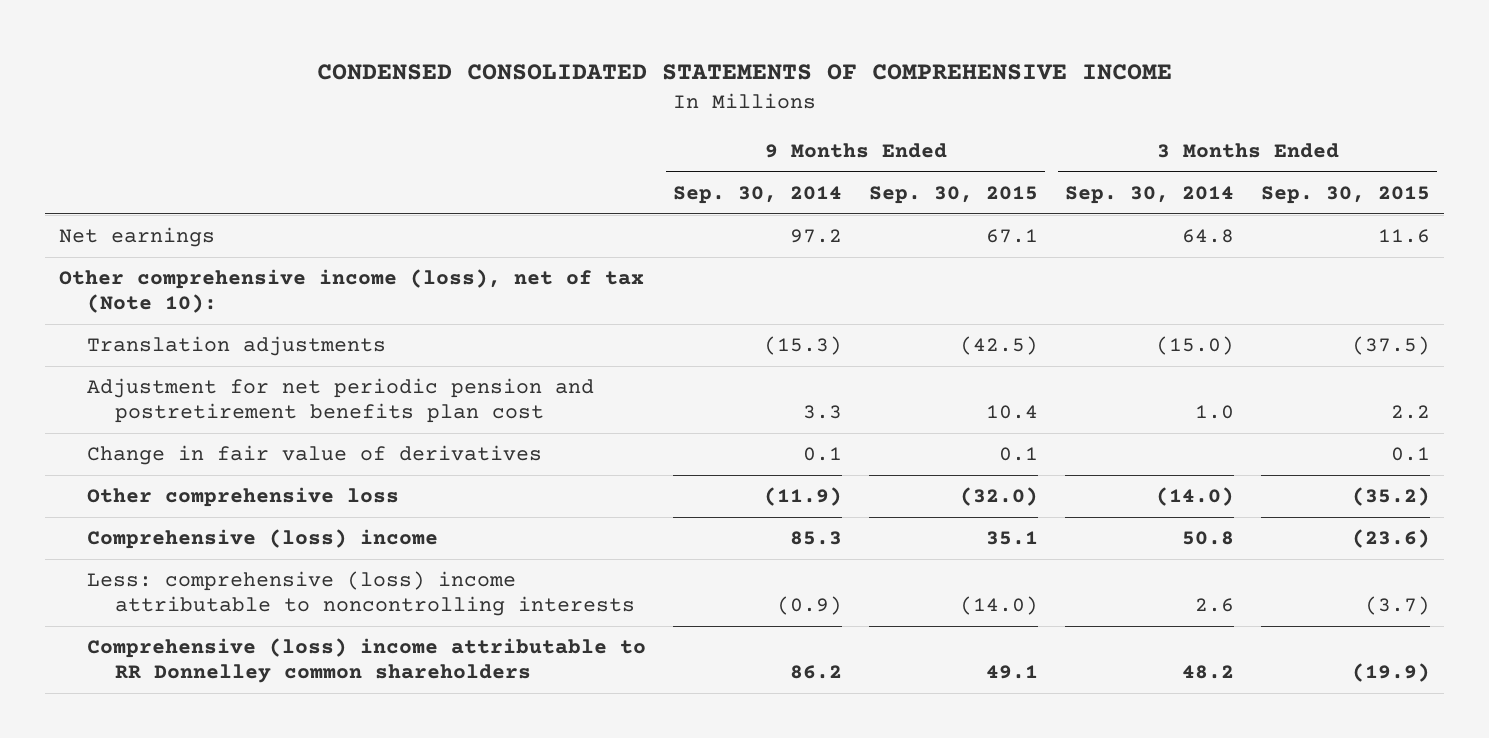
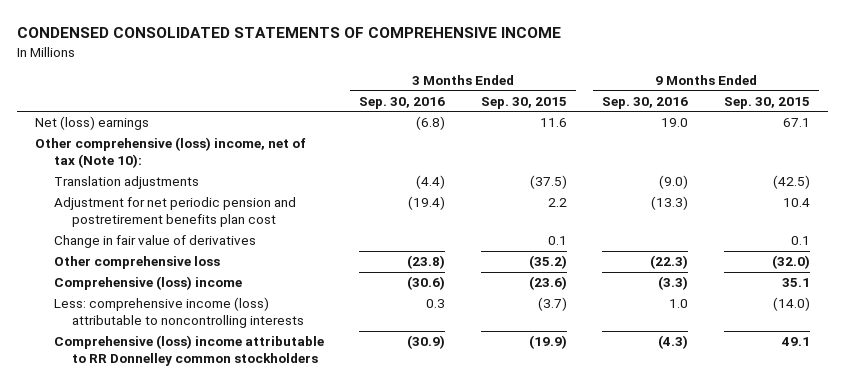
[673,186,843,205] Sep. 30, 2014 -> none
[1065,186,1235,205] Sep. 30, 2014 -> none
none -> [359,96,446,109] Sep. 30, 2016
none -> [602,96,689,109] Sep. 30, 2016
[58,227,215,248] Net earnings -> [35,116,150,131] Net (loss) earnings
[58,269,644,314] Other comprehensive income (loss), net of tax (Note 10): -> [35,137,307,169] Other comprehensive (loss) income, net of tax (Note 10):
[87,571,636,617] Less: comprehensive (loss) income attributable to noncontrolling interests -> [53,297,305,329] Less: comprehensive income (loss) attributable to noncontrolling interests
[87,638,647,684] Comprehensive (loss) income attributable to RR Donnelley common shareholders -> [53,335,324,367] Comprehensive (loss) income attributable to RR Donnelley common stockholders

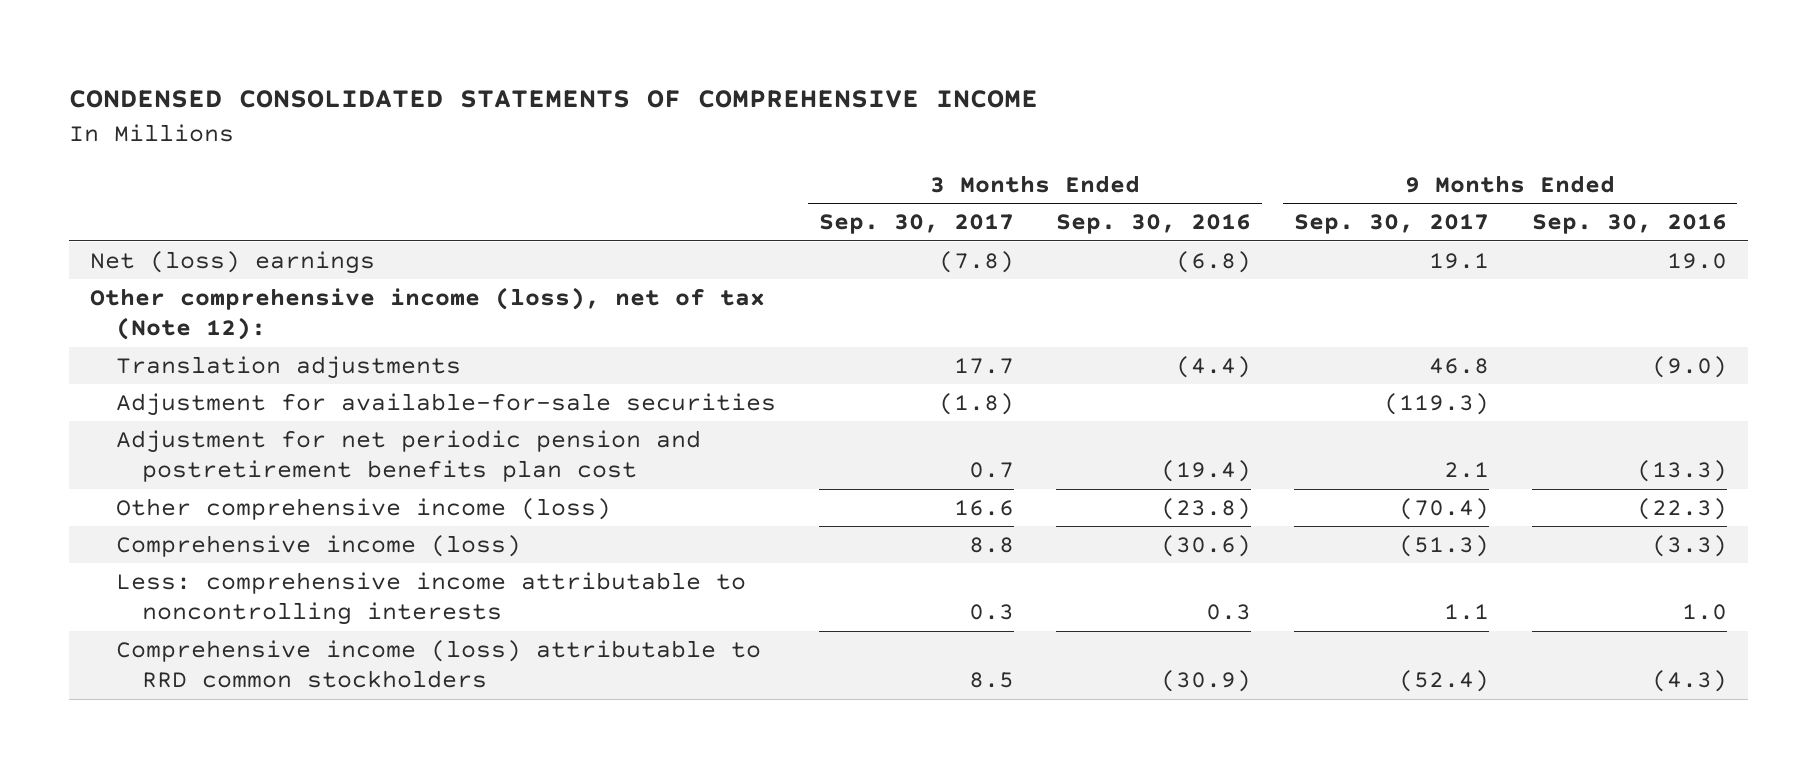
[480,96,567,109] Sep. 30, 2015 -> none
[723,96,810,109] Sep. 30, 2015 -> none
none -> [818,214,1014,235] Sep. 30, 2017
none -> [1293,214,1489,235] Sep. 30, 2017
[35,137,307,169] Other comprehensive (loss) income, net of tax (Note 10): -> [89,287,765,341] Other comprehensive income (loss), net of tax (Note 12):
none -> [116,393,777,417] Adjustment for available-for-sale securities
[53,235,256,249] Change in fair value of derivatives -> none
[53,256,220,270] Other comprehensive loss -> [116,498,612,521] Other comprehensive income (loss)
[53,276,242,291] Comprehensive (loss) income -> [116,535,522,558] Comprehensive income (loss)
[53,297,305,329] Less: comprehensive income (loss) attributable to noncontrolling interests -> [116,572,747,626] Less: comprehensive income attributable to noncontrolling interests
[53,335,324,367] Comprehensive (loss) income attributable to RR Donnelley common stockholders -> [116,640,762,689] Comprehensive income (loss) attributable to RRD common stockholders

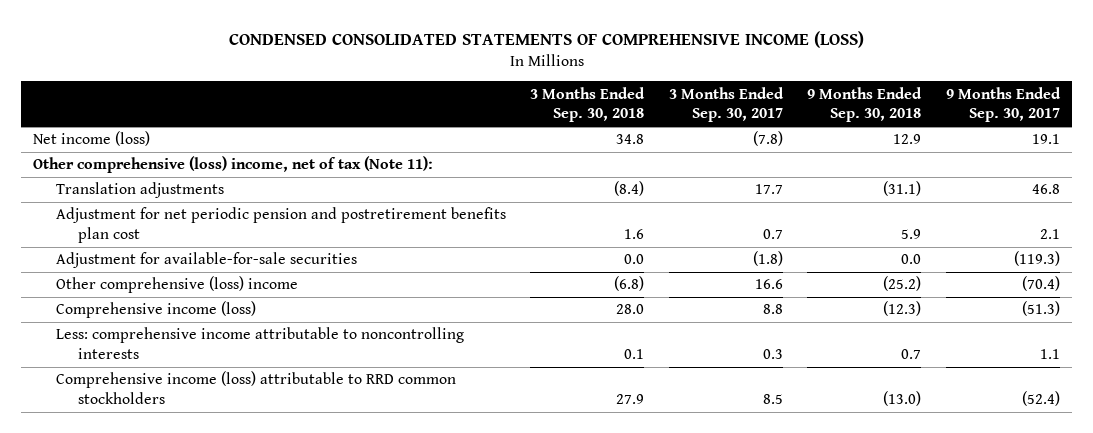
[68,90,1038,109] CONDENSED CONSOLIDATED STATEMENTS OF COMPREHENSIVE INCOME -> [228,30,864,48] CONDENSED CONSOLIDATED STATEMENTS OF COMPREHENSIVE INCOME (LOSS)
[1056,214,1252,235] Sep. 30, 2016 -> none
[1531,214,1727,235] Sep. 30, 2016 -> none
none -> [530,86,646,123] 3 Months Ended Sep. 30, 2018
none -> [807,86,923,123] 9 Months Ended Sep. 30, 2018
[89,251,375,275] Net (loss) earnings -> [33,131,151,147] Net income (loss)
[89,287,765,341] Other comprehensive income (loss), net of tax (Note 12): -> [33,156,434,174] Other comprehensive (loss) income, net of tax (Note 11):
[116,393,777,417] Adjustment for available-for-sale securities -> [55,252,357,269] Adjustment for available-for-sale securities
[116,498,612,521] Other comprehensive income (loss) -> [55,276,298,294] Other comprehensive (loss) income

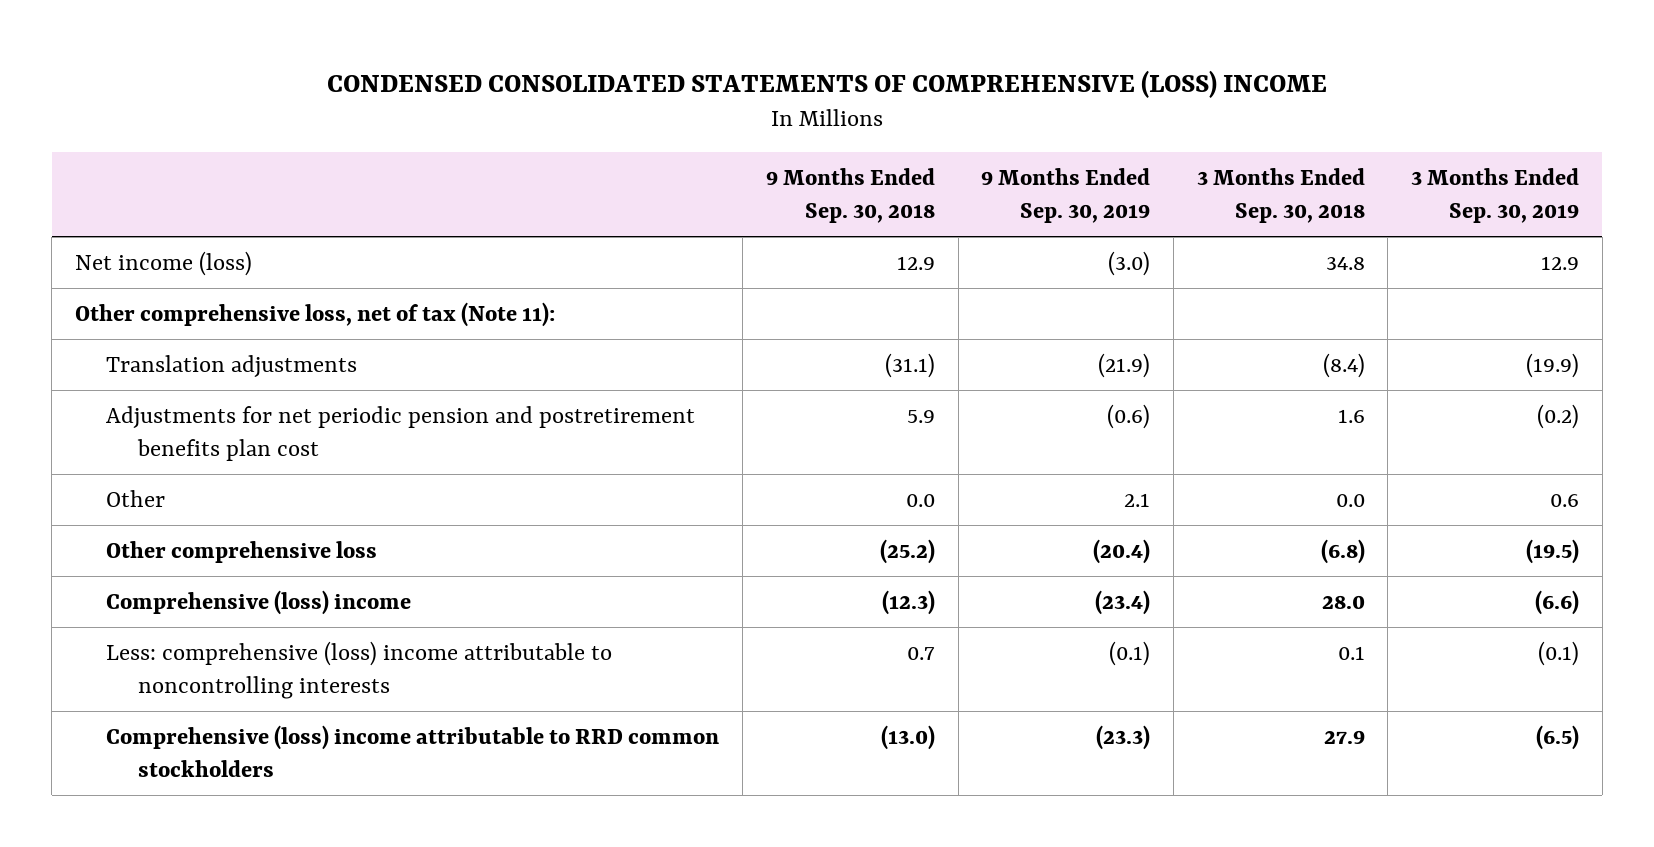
[228,30,864,48] CONDENSED CONSOLIDATED STATEMENTS OF COMPREHENSIVE INCOME (LOSS) -> [327,69,1328,98] CONDENSED CONSOLIDATED STATEMENTS OF COMPREHENSIVE (LOSS) INCOME
[668,86,784,123] 3 Months Ended Sep. 30, 2017 -> none
[945,86,1061,123] 9 Months Ended Sep. 30, 2017 -> none
none -> [981,167,1151,223] 9 Months Ended Sep. 30, 2019
none -> [1411,167,1580,223] 3 Months Ended Sep. 30, 2019
[33,156,434,174] Other comprehensive (loss) income, net of tax (Note 11): -> [75,301,556,327] Other comprehensive loss, net of tax (Note 11):
[55,252,357,269] Adjustment for available-for-sale securities -> none
[55,207,506,244] Adjustment for net periodic pension and postretirement benefits plan cost -> [106,405,696,461] Adjustments for net periodic pension and postretirement benefits plan cost
none -> [106,489,166,507] Other
[55,276,298,294] Other comprehensive (loss) income -> [106,540,378,563] Other comprehensive loss
[55,301,256,319] Comprehensive income (loss) -> [106,589,412,615] Comprehensive (loss) income
[55,327,464,360] Less: comprehensive income attributable to noncontrolling interests -> [106,640,613,699] Less: comprehensive (loss) income attributable to noncontrolling interests
[55,371,456,405] Comprehensive income (loss) attributable to RRD common stockholders -> [106,724,720,777] Comprehensive (loss) income attributable to RRD common stockholders

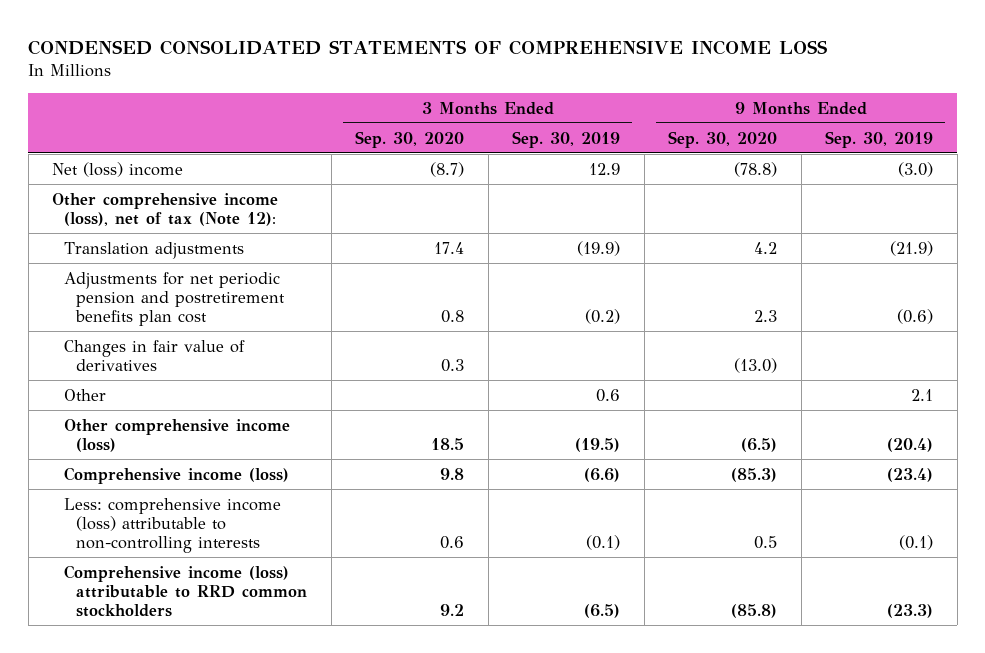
[327,69,1328,98] CONDENSED CONSOLIDATED STATEMENTS OF COMPREHENSIVE (LOSS) INCOME -> [28,39,829,55] CONDENSED CONSOLIDATED STATEMENTS OF COMPREHENSIVE INCOME LOSS
[765,167,935,223] 9 Months Ended Sep. 30, 2018 -> none
[1196,167,1365,223] 3 Months Ended Sep. 30, 2018 -> none
none -> [355,130,465,148] Sep. 30, 2020
none -> [668,130,778,148] Sep. 30, 2020
[75,250,253,276] Net income (loss) -> [52,161,184,177] Net (loss) income
[75,301,556,327] Other comprehensive loss, net of tax (Note 11): -> [52,192,279,226] Other comprehensive income (loss), net of tax (Note 12):
none -> [64,339,246,371] Changes in fair value of derivatives
[106,540,378,563] Other comprehensive loss -> [64,418,291,452] Other comprehensive income (loss)
[106,589,412,615] Comprehensive (loss) income -> [64,466,290,484] Comprehensive income (loss)
[106,640,613,699] Less: comprehensive (loss) income attributable to noncontrolling interests -> [64,497,282,554] Less: comprehensive income (loss) attributable to non-controlling interests
[106,724,720,777] Comprehensive (loss) income attributable to RRD common stockholders -> [64,564,308,618] Comprehensive income (loss) attributable to RRD common stockholders

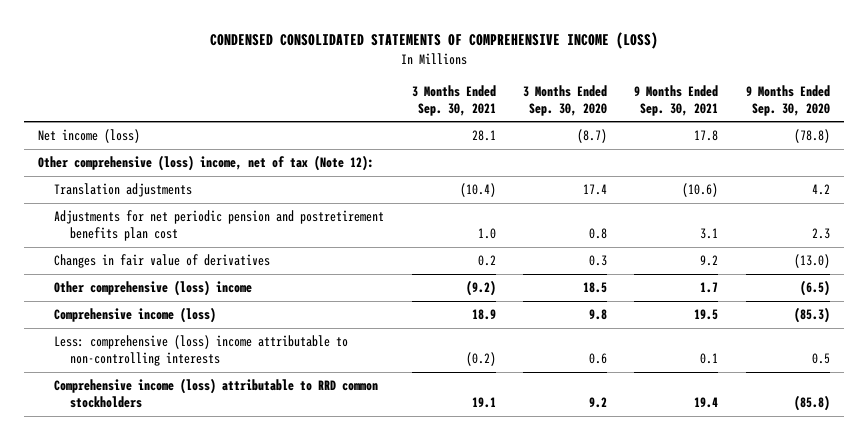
[28,39,829,55] CONDENSED CONSOLIDATED STATEMENTS OF COMPREHENSIVE INCOME LOSS -> [209,32,658,50] CONDENSED CONSOLIDATED STATEMENTS OF COMPREHENSIVE INCOME (LOSS)
[512,130,621,148] Sep. 30, 2019 -> none
[825,130,934,148] Sep. 30, 2019 -> none
none -> [411,84,496,116] 3 Months Ended Sep. 30, 2021
none -> [634,84,719,116] 9 Months Ended Sep. 30, 2021
[52,161,184,177] Net (loss) income -> [38,129,141,144] Net income (loss)
[52,192,279,226] Other comprehensive income (loss), net of tax (Note 12): -> [38,155,375,172] Other comprehensive (loss) income, net of tax (Note 12):
[64,388,107,401] Other -> none
[64,418,291,452] Other comprehensive income (loss) -> [54,280,253,297] Other comprehensive (loss) income
[64,497,282,554] Less: comprehensive income (loss) attributable to non-controlling interests -> [54,335,349,367] Less: comprehensive (loss) income attributable to non-controlling interests

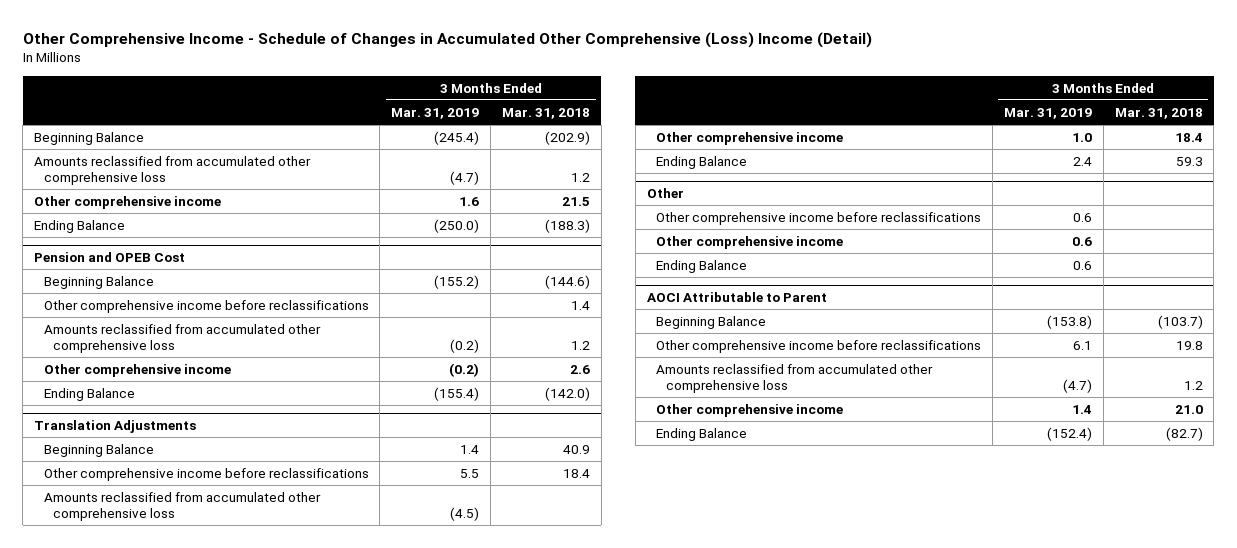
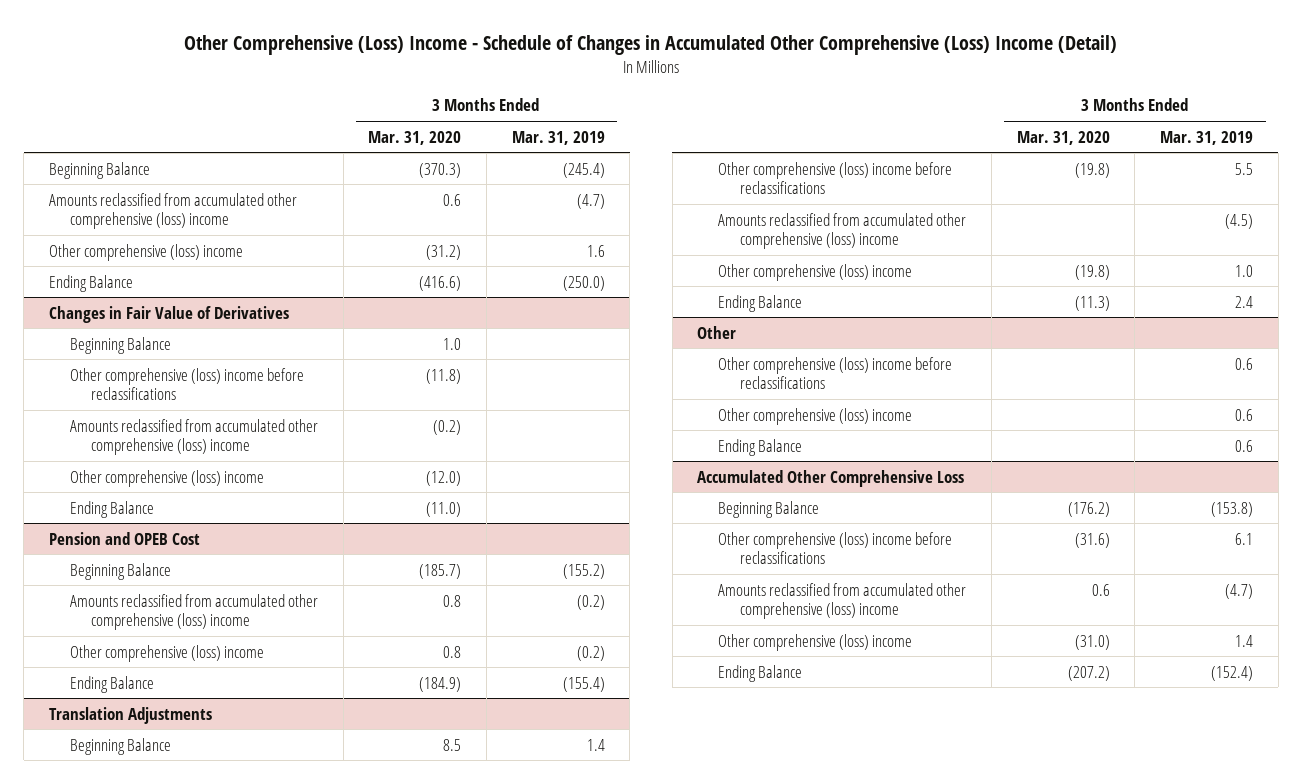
[22,31,872,48] Other Comprehensive Income - Schedule of Changes in Accumulated Other Comprehensive (Loss) Income (Detail) -> [183,35,1117,56] Other Comprehensive (Loss) Income - Schedule of Changes in Accumulated Other Comprehensive (Loss) Income (Detail)
[501,107,590,119] Mar. 31, 2018 -> none
none -> [368,130,462,145] Mar. 31, 2020
[33,155,311,185] Amounts reclassified from accumulated other comprehensive loss -> [48,192,297,230] Amounts reclassified from accumulated other comprehensive (loss) income
[33,195,221,209] Other comprehensive income -> [48,243,243,261] Other comprehensive (loss) income
none -> [48,305,289,323] Changes in Fair Value of Derivatives
none -> [70,336,172,354] Beginning Balance
none -> [70,367,305,401] Other comprehensive (loss) income before reclassifications
none -> [70,418,319,456] Amounts reclassified from accumulated other comprehensive (loss) income
none -> [70,469,265,487] Other comprehensive (loss) income
none -> [70,500,155,518] Ending Balance
[43,299,369,313] Other comprehensive income before reclassifications -> none
[43,323,321,353] Amounts reclassified from accumulated other comprehensive loss -> [70,593,319,631] Amounts reclassified from accumulated other comprehensive (loss) income
[43,363,231,377] Other comprehensive income -> [70,644,265,662] Other comprehensive (loss) income
[43,467,369,481] Other comprehensive income before reclassifications -> [718,161,953,195] Other comprehensive (loss) income before reclassifications
[43,491,321,521] Amounts reclassified from accumulated other comprehensive loss -> [718,212,967,250] Amounts reclassified from accumulated other comprehensive (loss) income
[656,131,844,145] Other comprehensive income -> [718,263,913,281] Other comprehensive (loss) income
[656,211,982,225] Other comprehensive income before reclassifications -> [718,356,953,390] Other comprehensive (loss) income before reclassifications
[656,235,844,249] Other comprehensive income -> [718,407,913,425] Other comprehensive (loss) income
[646,291,827,302] AOCI Attributable to Parent -> none
none -> [697,469,965,487] Accumulated Other Comprehensive Loss
[656,339,982,353] Other comprehensive income before reclassifications -> [718,531,953,565] Other comprehensive (loss) income before reclassifications
[656,363,934,393] Amounts reclassified from accumulated other comprehensive loss -> [718,582,967,620] Amounts reclassified from accumulated other comprehensive (loss) income
[656,403,844,417] Other comprehensive income -> [718,633,913,651] Other comprehensive (loss) income

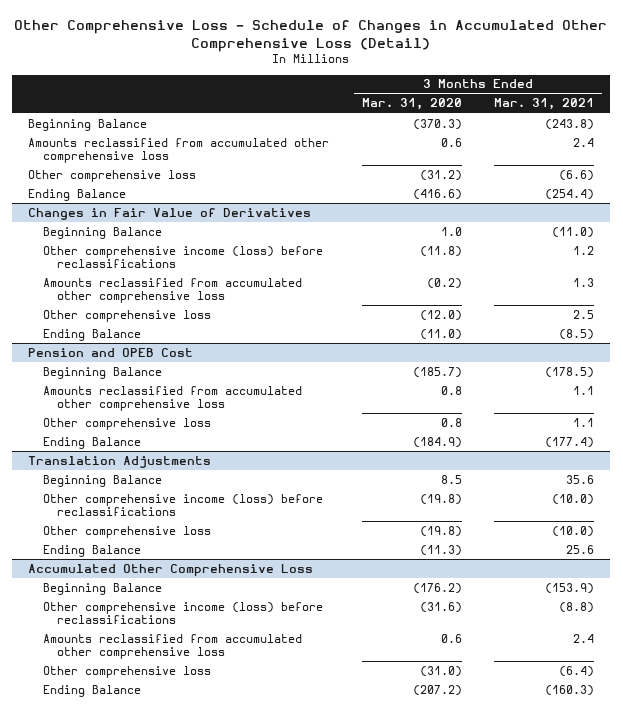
[183,35,1117,56] Other Comprehensive (Loss) Income - Schedule of Changes in Accumulated Other Comprehensive (Loss) Income (Detail) -> [14,20,608,52] Other Comprehensive Loss - Schedule of Changes in Accumulated Other Comprehensive Loss (Detail)
[511,130,605,145] Mar. 31, 2019 -> none
none -> [494,98,595,111] Mar. 31, 2021
[48,192,297,230] Amounts reclassified from accumulated other comprehensive (loss) income -> [28,137,330,163] Amounts reclassified from accumulated other comprehensive loss
[48,243,243,261] Other comprehensive (loss) income -> [28,169,197,182] Other comprehensive loss
[70,367,305,401] Other comprehensive (loss) income before reclassifications -> [42,245,323,268] Other comprehensive income (loss) before reclassifications
[70,418,319,456] Amounts reclassified from accumulated other comprehensive (loss) income -> [42,277,302,303] Amounts reclassified from accumulated other comprehensive loss
[70,469,265,487] Other comprehensive (loss) income -> [42,309,211,322] Other comprehensive loss
[70,593,319,631] Amounts reclassified from accumulated other comprehensive (loss) income -> [42,385,302,411] Amounts reclassified from accumulated other comprehensive loss
[70,644,265,662] Other comprehensive (loss) income -> [42,417,211,430] Other comprehensive loss
[718,212,967,250] Amounts reclassified from accumulated other comprehensive (loss) income -> none
[718,161,953,195] Other comprehensive (loss) income before reclassifications -> [42,493,323,516] Other comprehensive income (loss) before reclassifications
[718,263,913,281] Other comprehensive (loss) income -> [42,525,211,538] Other comprehensive loss
[697,325,737,339] Other -> none
[718,356,953,390] Other comprehensive (loss) income before reclassifications -> none
[718,407,913,425] Other comprehensive (loss) income -> none
[718,438,803,456] Ending Balance -> none
[718,531,953,565] Other comprehensive (loss) income before reclassifications -> [42,601,323,624] Other comprehensive income (loss) before reclassifications
[718,582,967,620] Amounts reclassified from accumulated other comprehensive (loss) income -> [42,633,302,659] Amounts reclassified from accumulated other comprehensive loss
[718,633,913,651] Other comprehensive (loss) income -> [42,665,211,678] Other comprehensive loss

